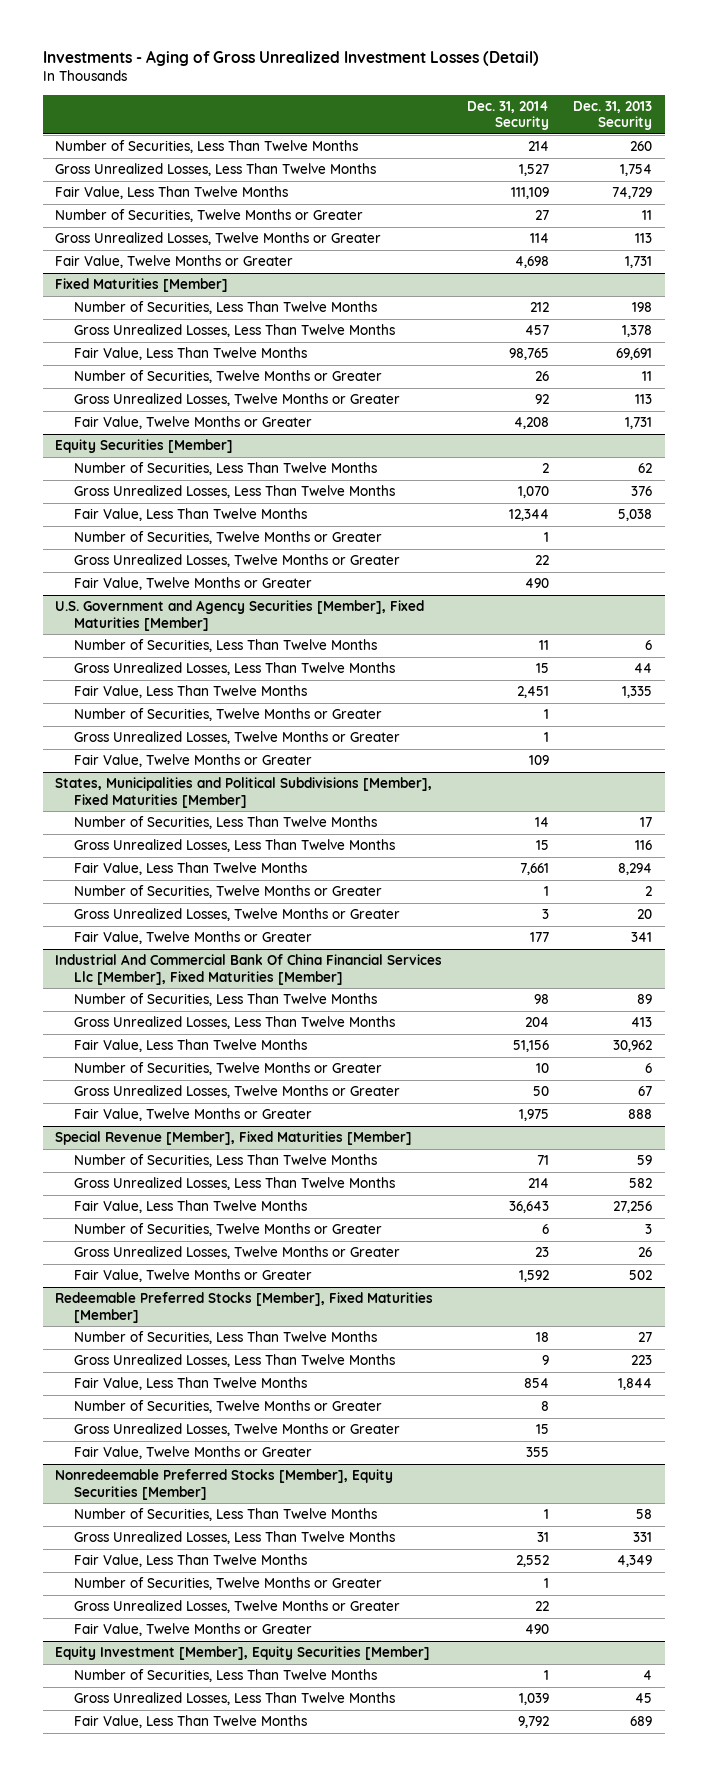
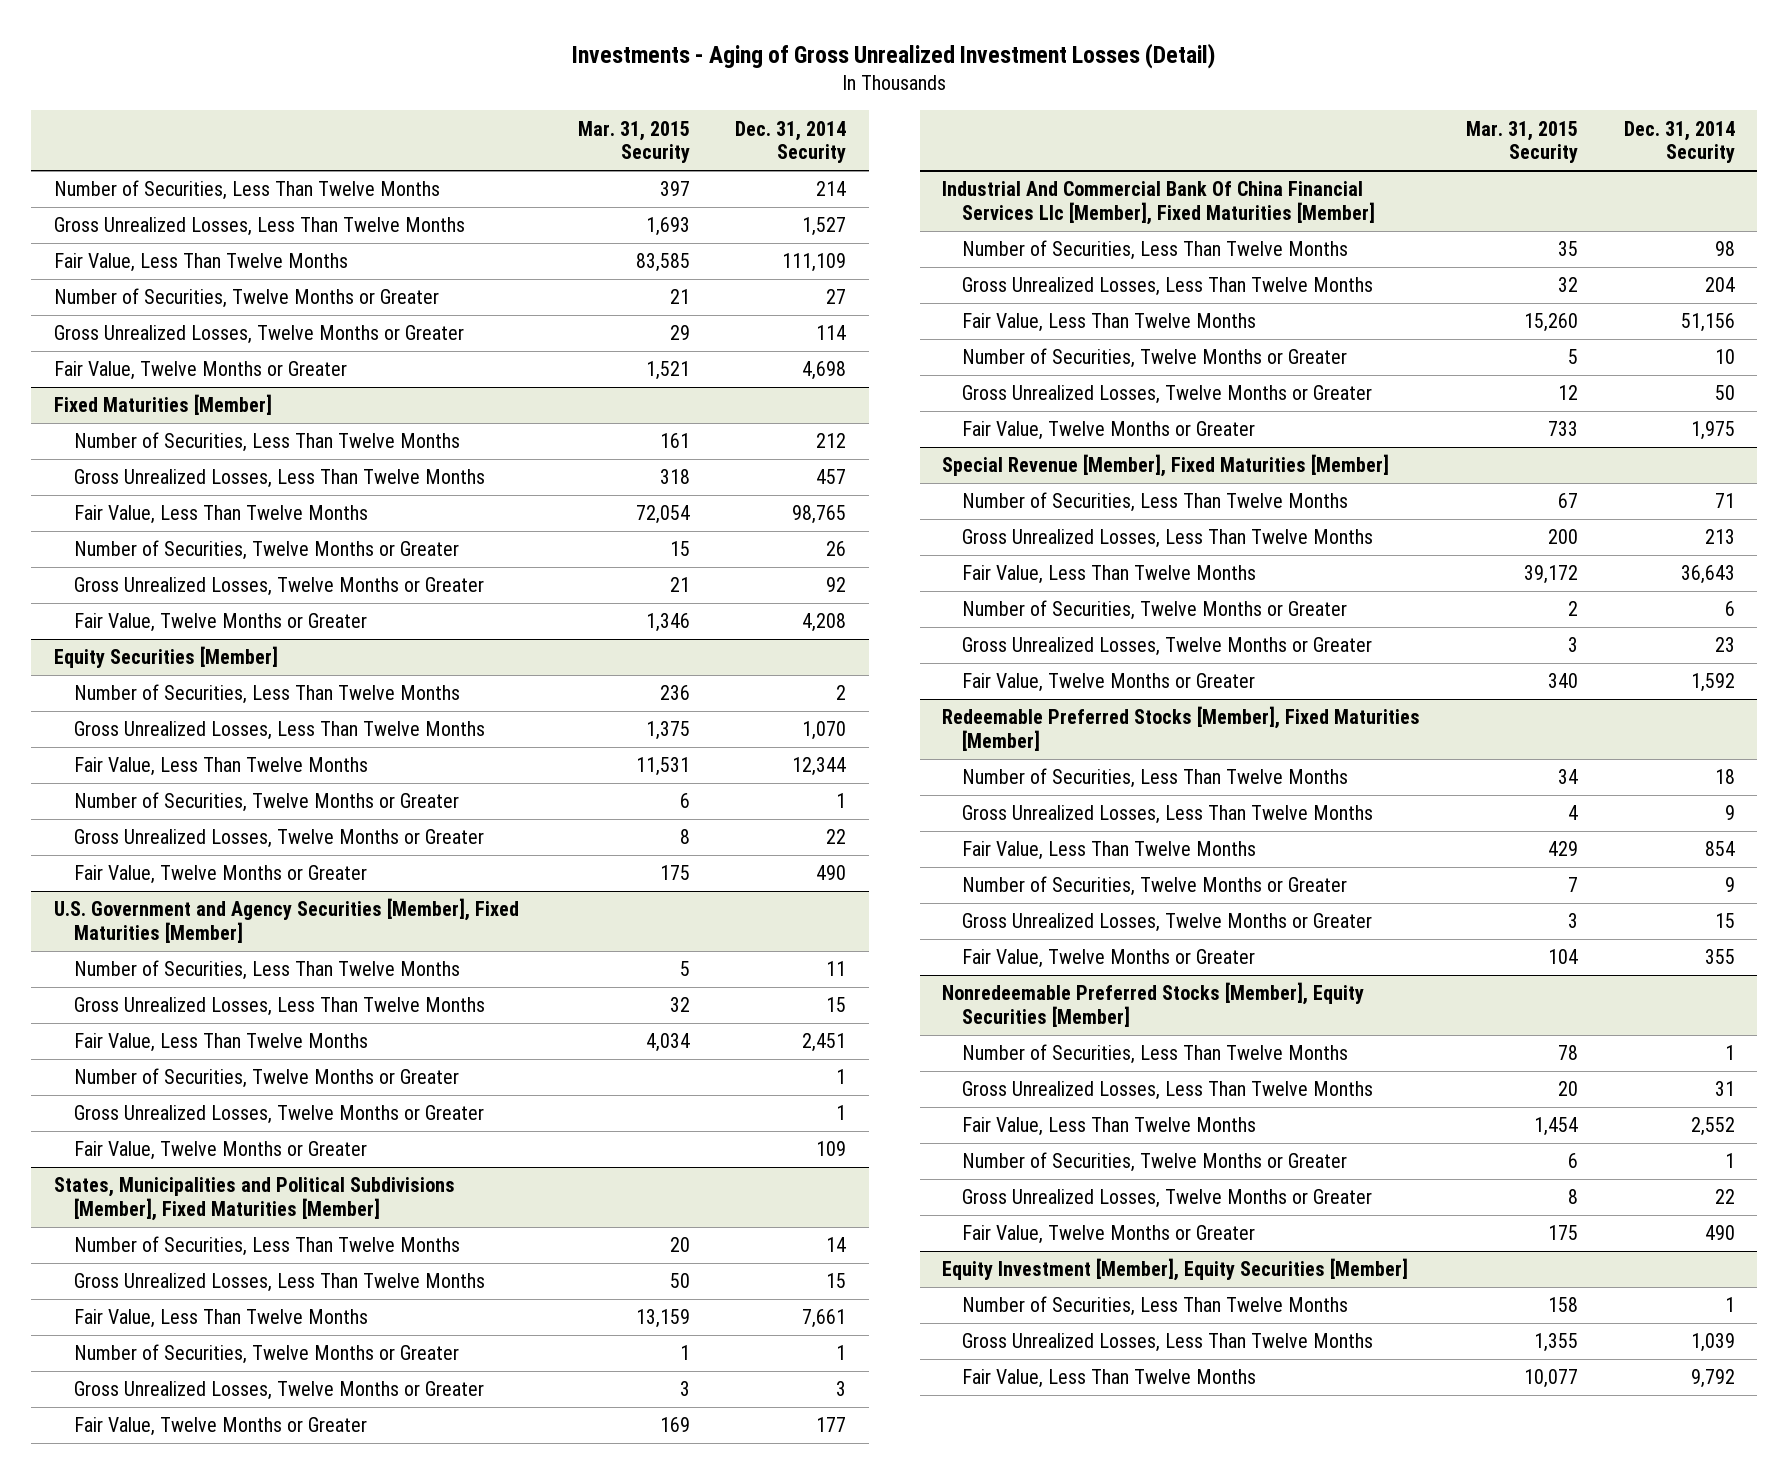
[573,100,653,131] Dec. 31, 2013 Security -> none
none -> [577,120,690,164] Mar. 31, 2015 Security
[527,1178,549,1189] 214 -> [1704,529,1735,545] 213
[540,1401,549,1412] 8 -> [1724,877,1735,893] 9

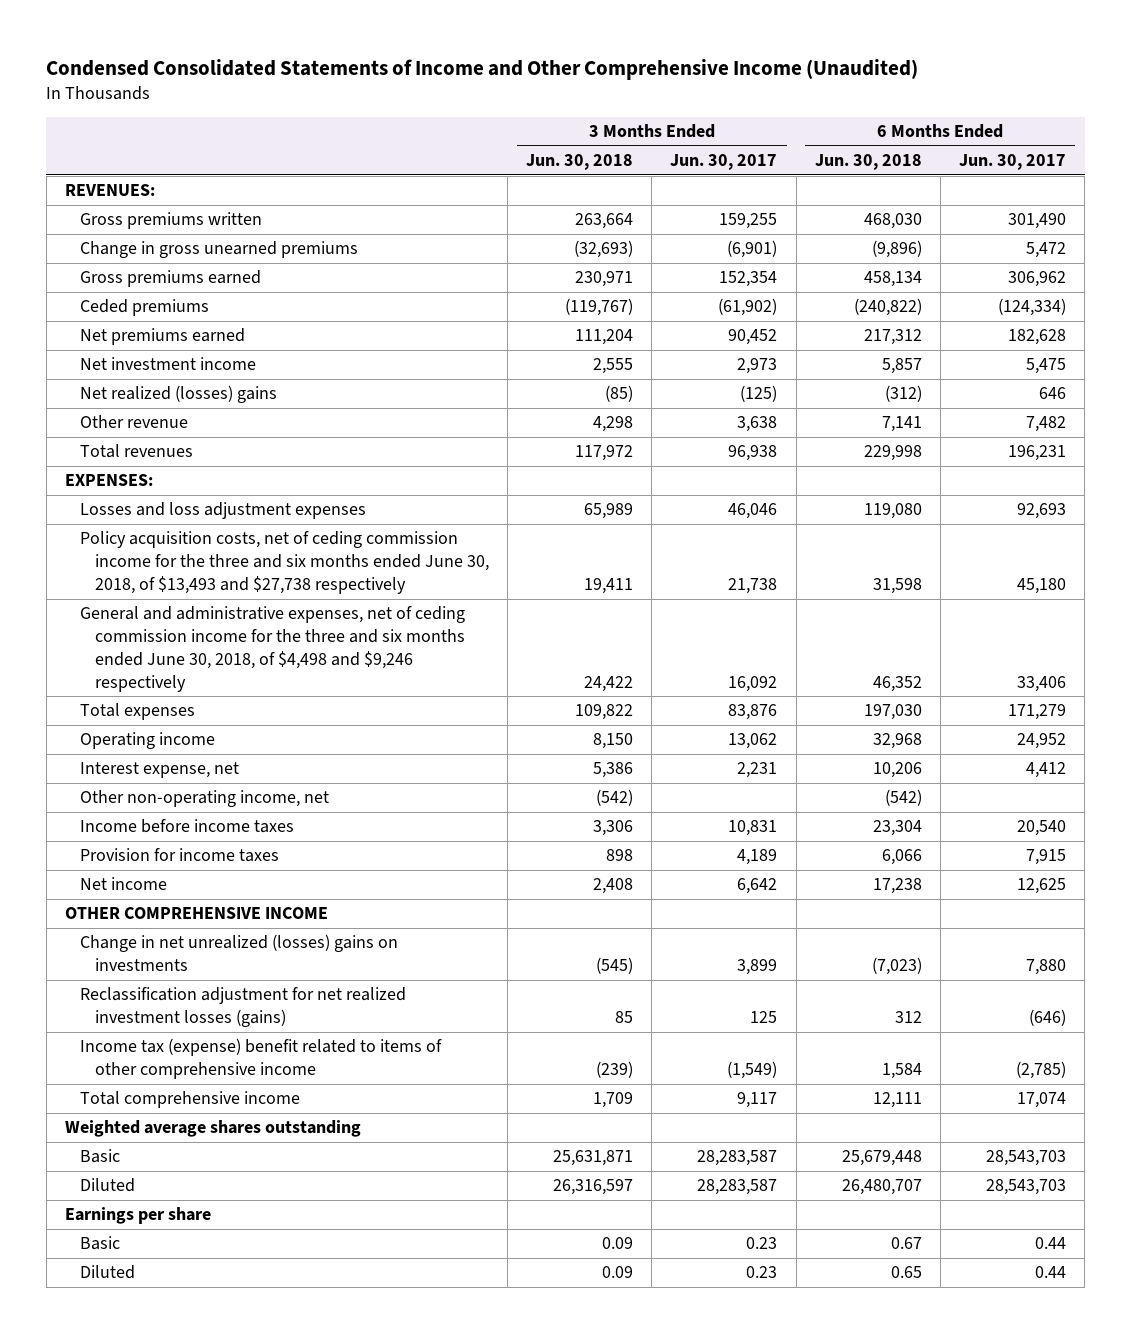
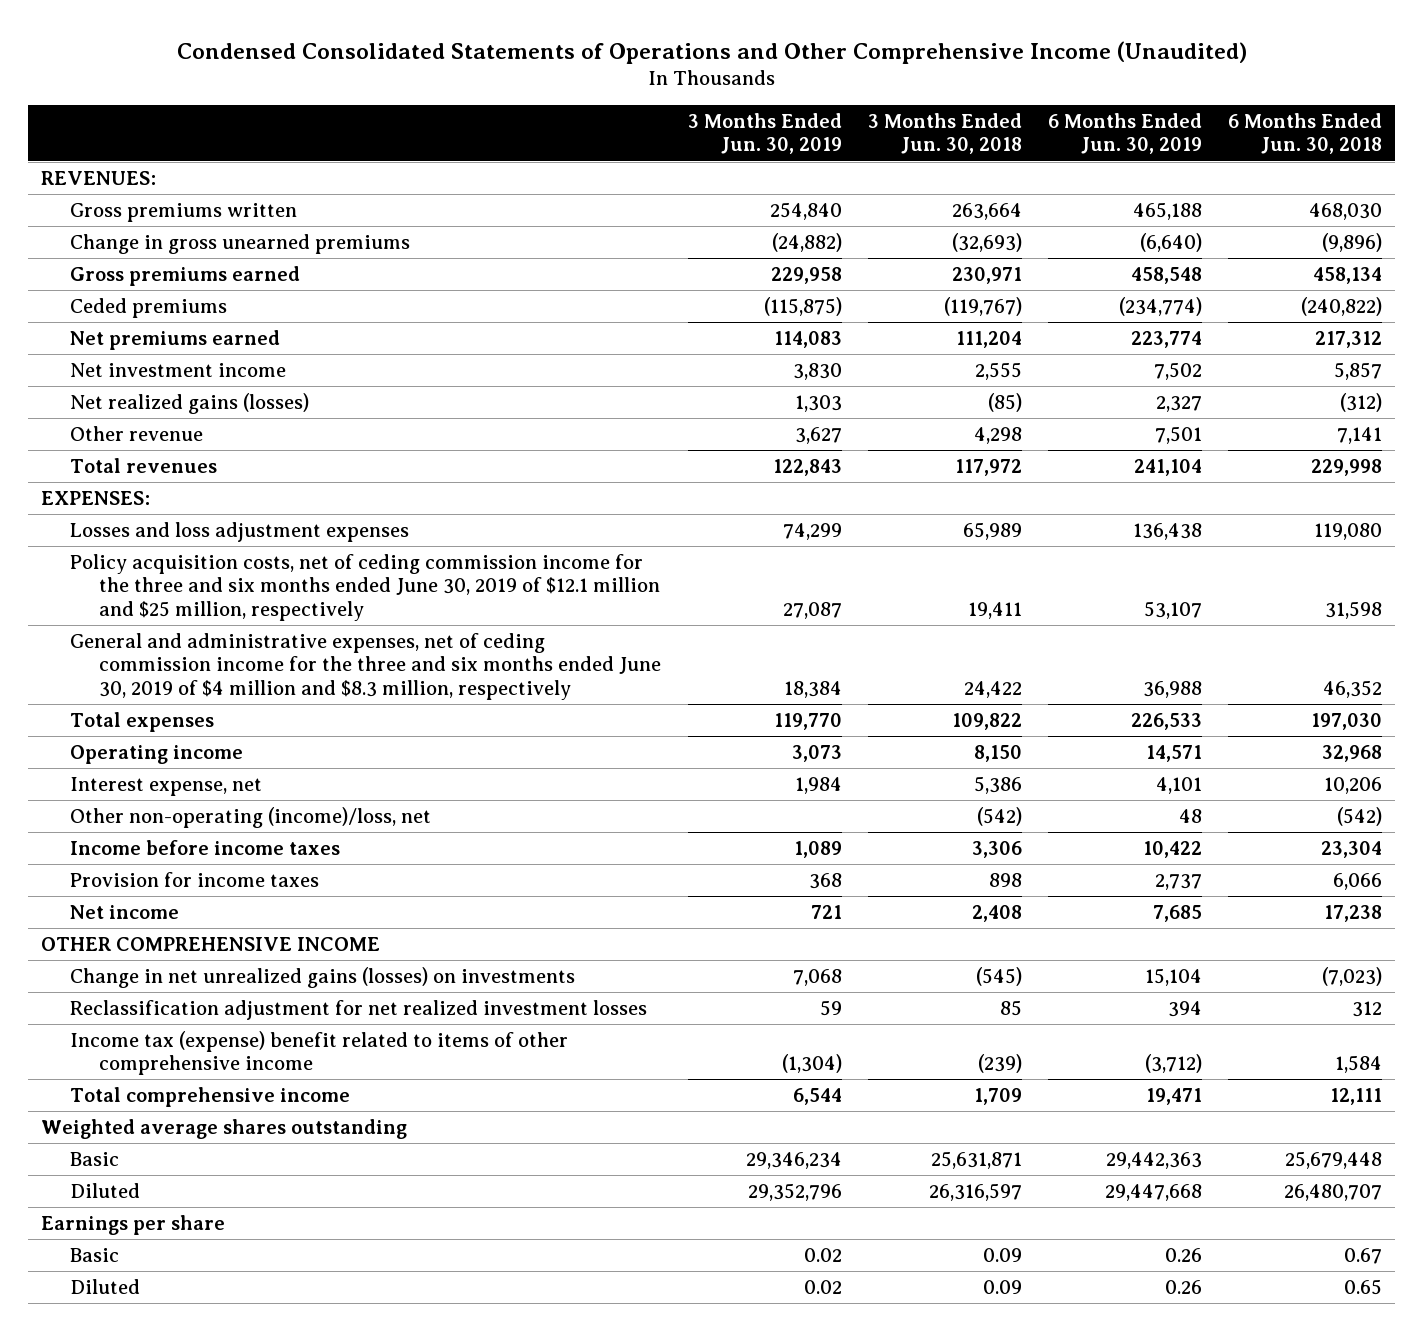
[46,58,919,80] Condensed Consolidated Statements of Income and Other Comprehensive Income (Unaudited) -> [176,40,1247,64] Condensed Consolidated Statements of Operations and Other Comprehensive Income (Unaudited)
[670,154,778,171] Jun. 30, 2017 -> none
[958,154,1066,171] Jun. 30, 2017 -> none
none -> [687,113,842,155] 3 Months Ended Jun. 30, 2019
none -> [1048,113,1203,155] 6 Months Ended Jun. 30, 2019
[79,385,277,404] Net realized (losses) gains -> [70,392,310,414] Net realized gains (losses)
[79,531,489,595] Policy acquisition costs, net of ceding commission income for the three and six months ended June 30, 2018, of $13,493 and $27,738 respectively -> [70,553,661,621] Policy acquisition costs, net of ceding commission income for the three and six months ended June 30, 2019 of $12.1 million and $25 million, respectively
[79,606,465,693] General and administrative expenses, net of ceding commission income for the three and six months ended June 30, 2018, of $4,498 and $9,246 respectively -> [70,632,662,700] General and administrative expenses, net of ceding commission income for the three and six months ended June 30, 2019 of $4 million and $8.3 million, respectively
[79,790,329,808] Other non-operating income, net -> [70,806,432,828] Other non-operating (income)/loss, net
[79,934,398,972] Change in net unrealized (losses) gains on investments -> [70,966,576,988] Change in net unrealized gains (losses) on investments
[79,987,406,1028] Reclassification adjustment for net realized investment losses (gains) -> [70,999,648,1020] Reclassification adjustment for net realized investment losses

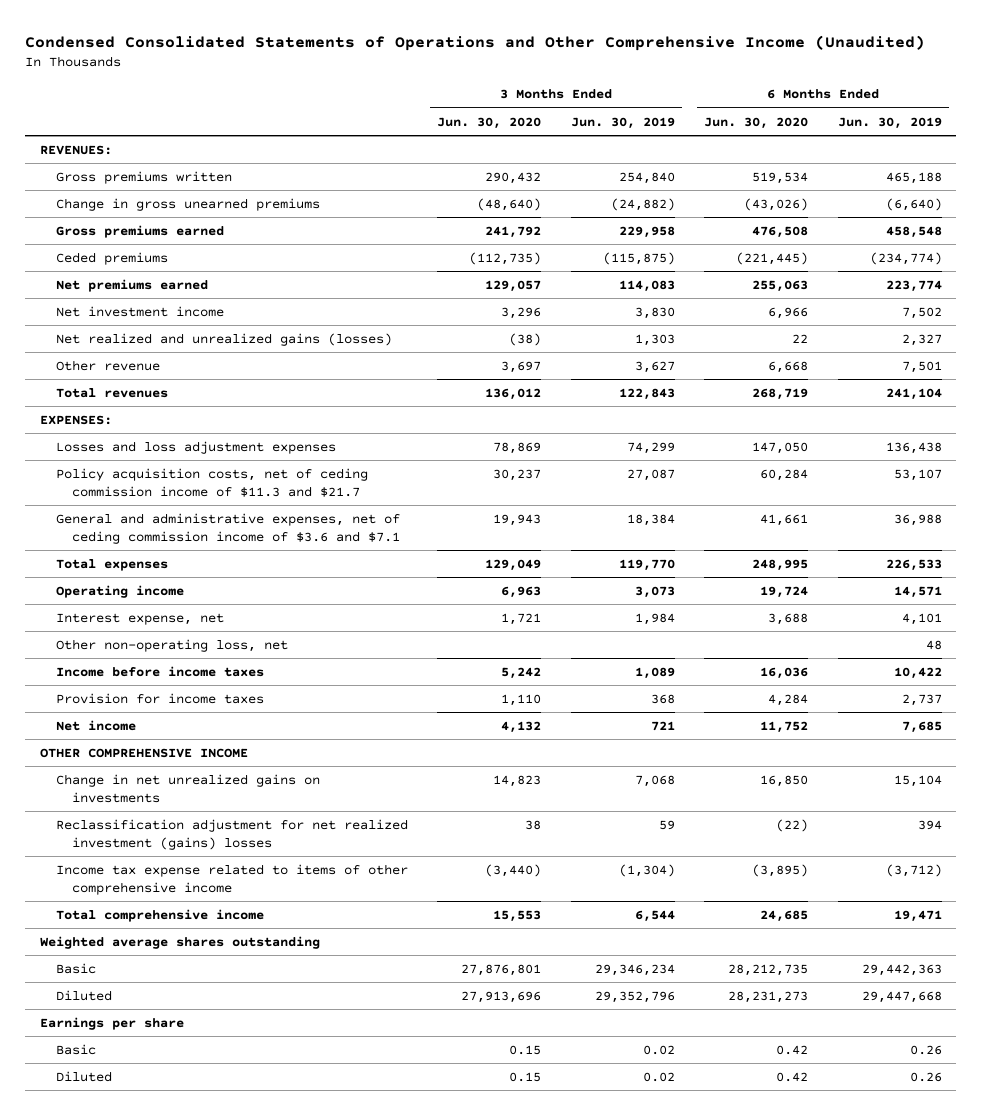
[867,113,1022,155] 3 Months Ended Jun. 30, 2018 -> none
[1228,113,1383,155] 6 Months Ended Jun. 30, 2018 -> none
none -> [437,116,542,129] Jun. 30, 2020
none -> [704,116,809,129] Jun. 30, 2020
[70,392,310,414] Net realized gains (losses) -> [55,332,392,346] Net realized and unrealized gains (losses)
[70,553,661,621] Policy acquisition costs, net of ceding commission income for the three and six months ended June 30, 2019 of $12.1 million and $25 million, respectively -> [55,467,368,497] Policy acquisition costs, net of ceding commission income of $11.3 and $21.7
[70,632,662,700] General and administrative expenses, net of ceding commission income for the three and six months ended June 30, 2019 of $4 million and $8.3 million, respectively -> [55,512,401,544] General and administrative expenses, net of ceding commission income of $3.6 and $7.1
[70,806,432,828] Other non-operating (income)/loss, net -> [55,638,288,652] Other non-operating loss, net
[70,966,576,988] Change in net unrealized gains (losses) on investments -> [55,773,320,803] Change in net unrealized gains on investments
[70,999,648,1020] Reclassification adjustment for net realized investment losses -> [55,818,408,850] Reclassification adjustment for net realized investment (gains) losses
[70,1030,569,1076] Income tax (expense) benefit related to items of other comprehensive income -> [55,863,408,895] Income tax expense related to items of other comprehensive income

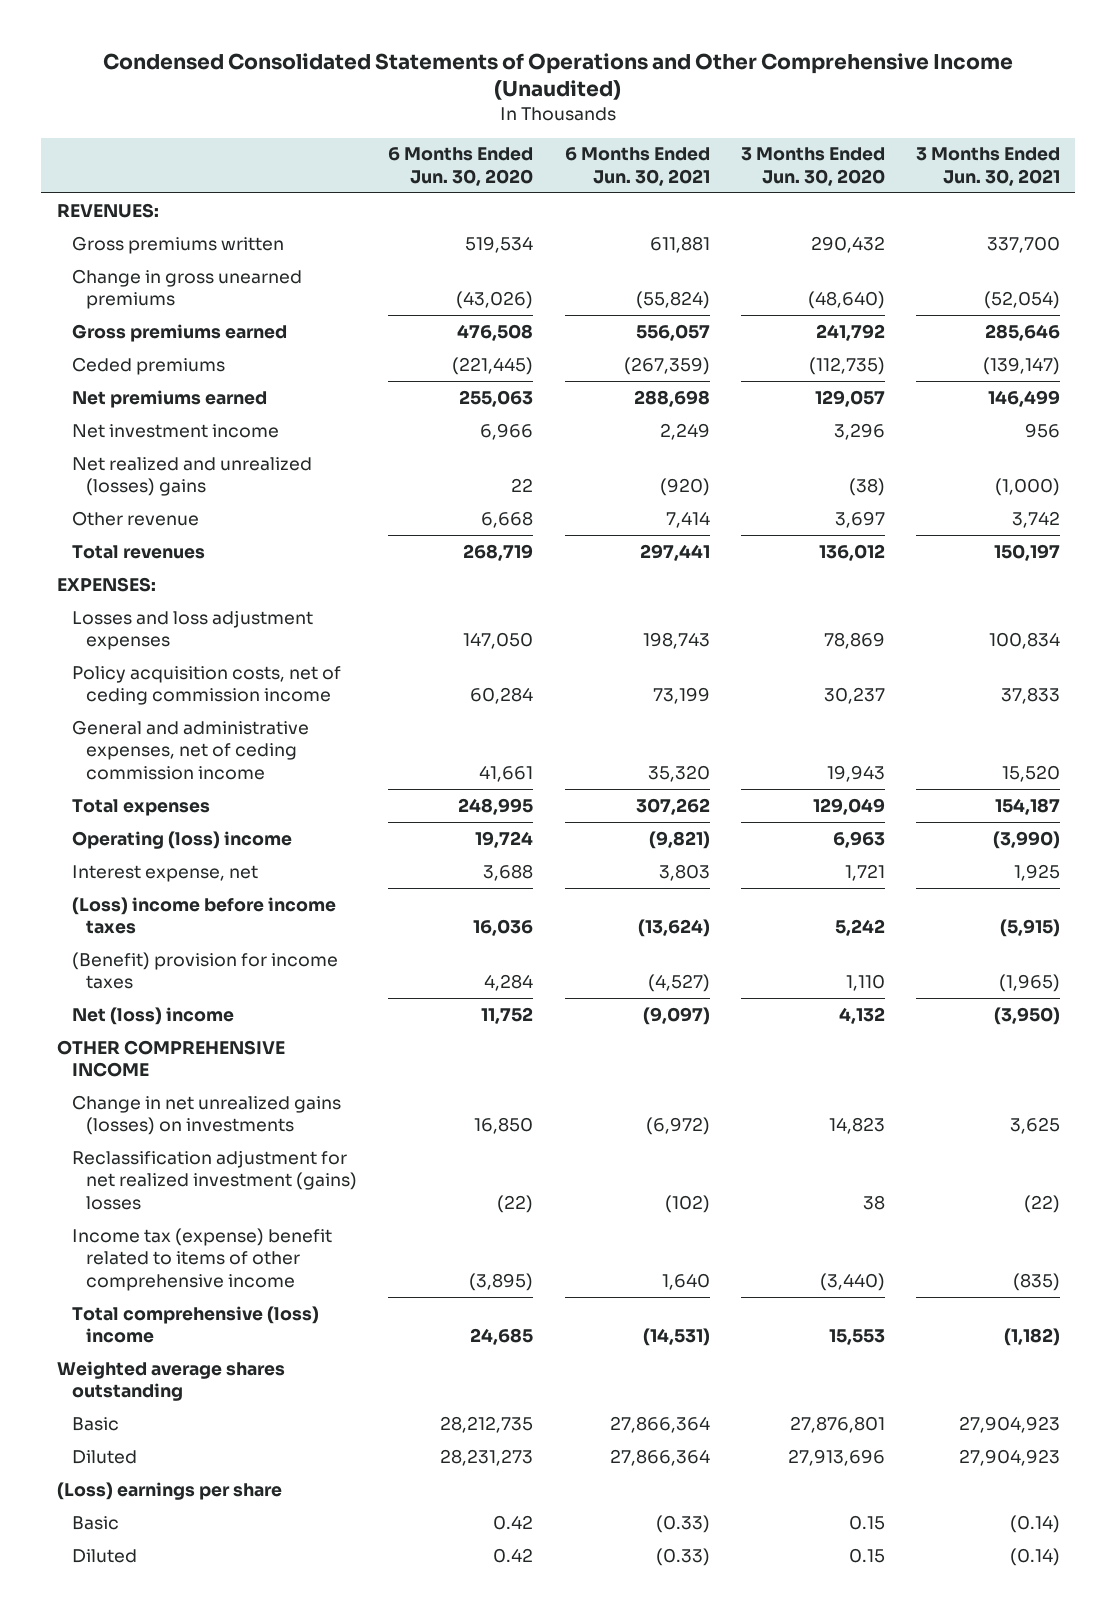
[570,116,675,129] Jun. 30, 2019 -> none
[837,116,942,129] Jun. 30, 2019 -> none
none -> [564,147,710,186] 6 Months Ended Jun. 30, 2021
none -> [915,147,1060,186] 3 Months Ended Jun. 30, 2021
[55,332,392,346] Net realized and unrealized gains (losses) -> [71,456,312,497] Net realized and unrealized (losses) gains
[55,467,368,497] Policy acquisition costs, net of ceding commission income of $11.3 and $21.7 -> [71,665,341,706] Policy acquisition costs, net of ceding commission income
[55,512,401,544] General and administrative expenses, net of ceding commission income of $3.6 and $7.1 -> [71,719,309,780] General and administrative expenses, net of ceding commission income
[55,584,184,598] Operating income -> [71,830,292,849] Operating (loss) income
[55,638,288,652] Other non-operating loss, net -> none
[55,665,264,677] Income before income taxes -> [71,896,336,935] (Loss) income before income taxes
[55,692,264,704] Provision for income taxes -> [71,951,338,990] (Benefit) provision for income taxes
[55,719,136,731] Net income -> [71,1006,234,1025] Net (loss) income
[55,773,320,803] Change in net unrealized gains on investments -> [71,1094,341,1136] Change in net unrealized gains (losses) on investments
[55,863,408,895] Income tax expense related to items of other comprehensive income -> [71,1227,332,1291] Income tax (expense) benefit related to items of other comprehensive income
[55,908,264,922] Total comprehensive income -> [71,1305,319,1344] Total comprehensive (loss) income
[39,1016,184,1030] Earnings per share -> [56,1481,282,1500] (Loss) earnings per share

